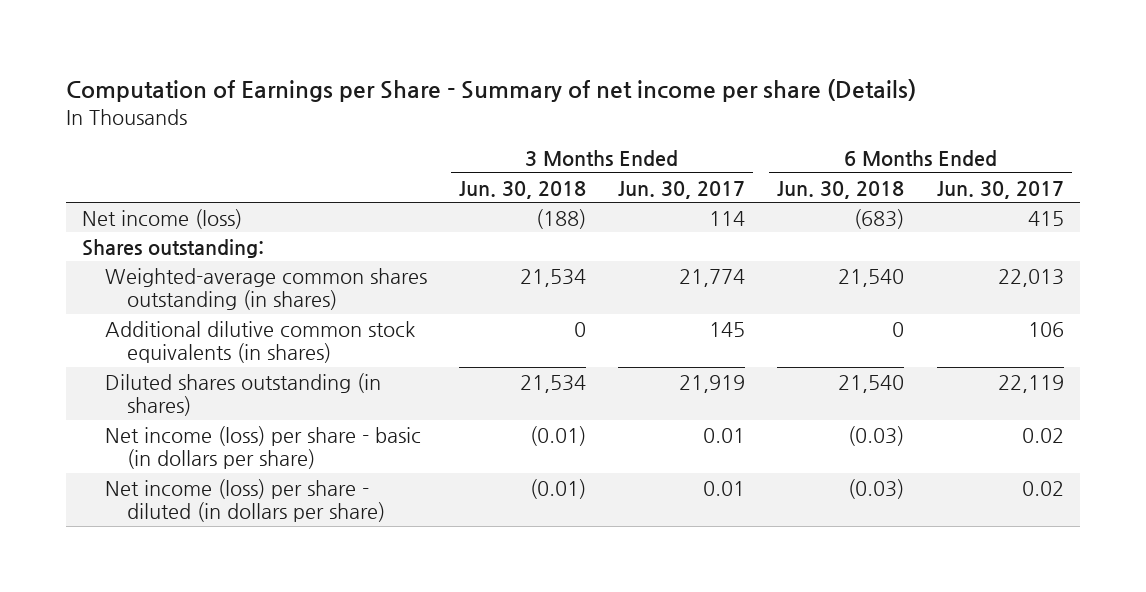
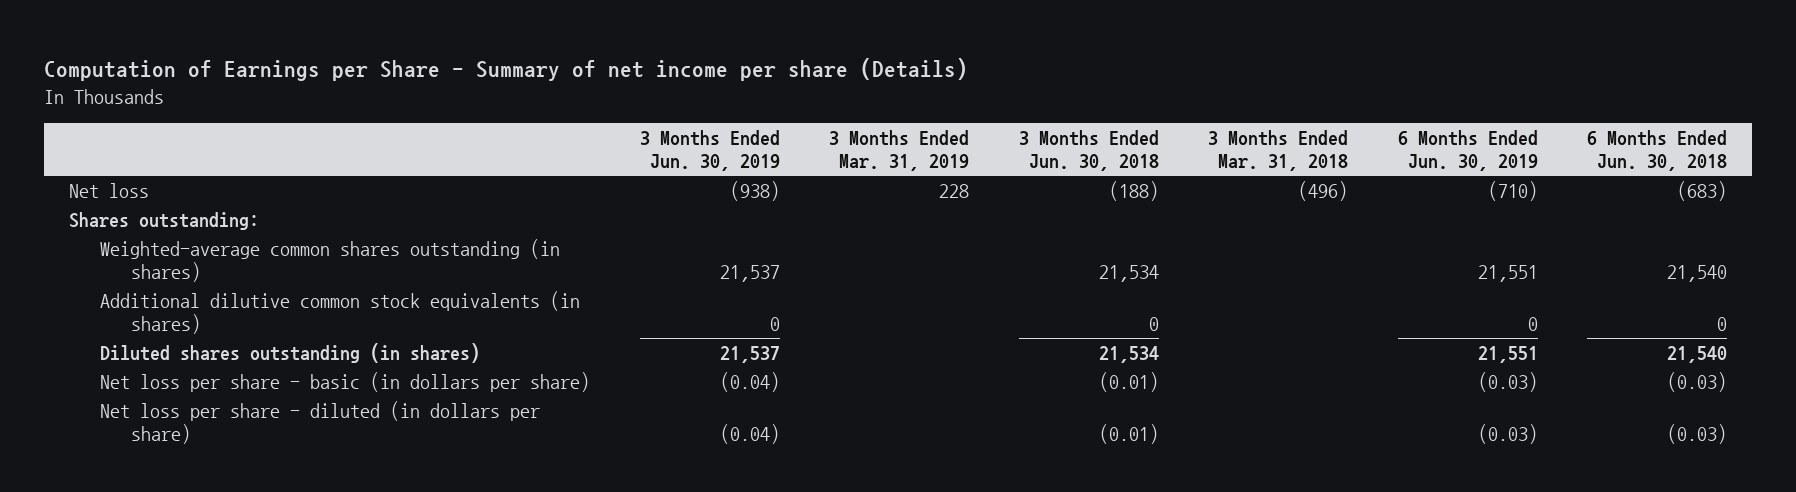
[618,180,746,199] Jun. 30, 2017 -> none
[936,180,1064,199] Jun. 30, 2017 -> none
none -> [639,129,780,172] 3 Months Ended Jun. 30, 2019
none -> [829,129,970,172] 3 Months Ended Mar. 31, 2019
none -> [1208,129,1349,172] 3 Months Ended Mar. 31, 2018
none -> [1397,129,1538,172] 6 Months Ended Jun. 30, 2019
[82,208,243,229] Net income (loss) -> [69,182,150,198] Net loss
[104,425,421,470] Net income (loss) per share - basic (in dollars per share) -> [100,371,591,392] Net loss per share - basic (in dollars per share)
[104,478,385,523] Net income (loss) per share - diluted (in dollars per share) -> [100,400,541,445] Net loss per share - diluted (in dollars per share)

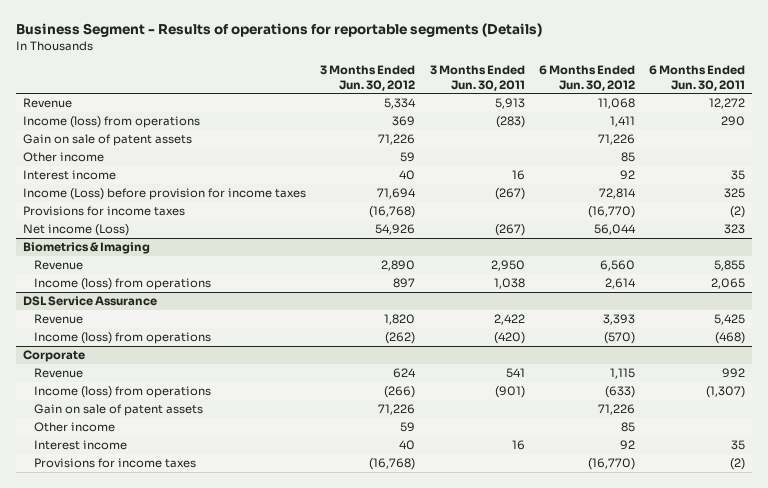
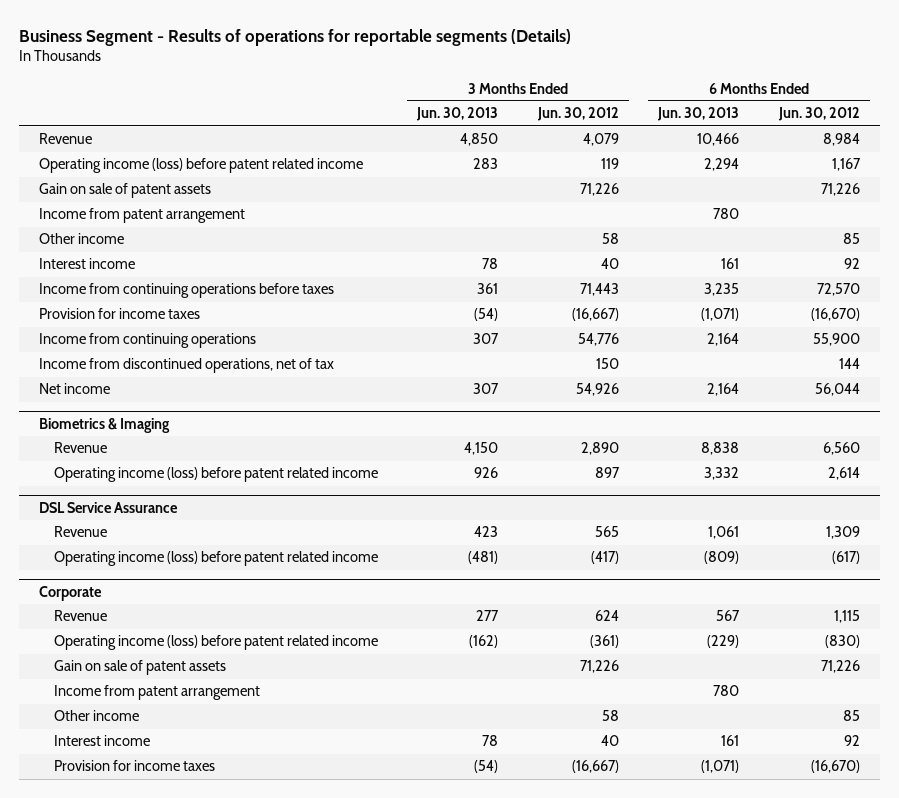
[429,65,525,91] 3 Months Ended Jun. 30, 2011 -> none
[648,65,745,91] 6 Months Ended Jun. 30, 2011 -> none
none -> [416,107,499,122] Jun. 30, 2013
none -> [657,107,740,122] Jun. 30, 2013
[384,98,417,110] 5,334 -> [582,133,619,147] 4,079
[597,98,635,110] 11,068 -> [822,133,860,147] 8,984
[23,116,201,129] Income (loss) from operations -> [38,158,363,174] Operating income (loss) before patent related income
[392,116,416,127] 369 -> [600,158,619,170] 119
[609,116,635,128] 1,411 -> [831,158,861,172] 1,167
none -> [38,208,245,224] Income from patent arrangement
[400,152,416,163] 59 -> [601,233,619,245] 58
[23,188,307,201] Income (Loss) before provision for income taxes -> [38,283,334,299] Income from continuing operations before taxes
[377,188,417,200] 71,694 -> [579,283,619,297] 71,443
[598,188,636,200] 72,814 -> [816,283,860,297] 72,570
[23,206,186,217] Provisions for income taxes -> [38,308,200,320] Provision for income taxes
[369,206,416,219] (16,768) -> [571,308,619,322] (16,667)
[587,206,635,219] (16,770) -> [810,308,860,322] (16,670)
none -> [38,333,256,349] Income from continuing operations
none -> [38,358,334,374] Income from discontinued operations, net of tax
[23,224,130,237] Net income (Loss) -> [38,383,110,395] Net income
[34,278,212,291] Income (loss) from operations -> [53,467,378,483] Operating income (loss) before patent related income
[384,314,416,326] 1,820 -> [594,526,619,538] 565
[602,314,635,326] 3,393 -> [825,526,860,540] 1,309
[34,332,212,345] Income (loss) from operations -> [53,551,378,567] Operating income (loss) before patent related income
[385,332,416,345] (262) -> [590,551,619,565] (417)
[603,332,635,345] (570) -> [831,551,860,565] (617)
[34,386,212,399] Income (loss) from operations -> [53,635,378,651] Operating income (loss) before patent related income
[384,386,416,399] (266) -> [589,635,619,649] (361)
[604,386,635,399] (633) -> [824,635,860,649] (830)
none -> [53,685,260,701] Income from patent arrangement
[400,422,416,433] 59 -> [601,710,619,722] 58
[34,458,197,469] Provisions for income taxes -> [53,760,215,772] Provision for income taxes
[369,458,416,471] (16,768) -> [571,760,619,774] (16,667)
[587,458,635,471] (16,770) -> [810,760,860,774] (16,670)

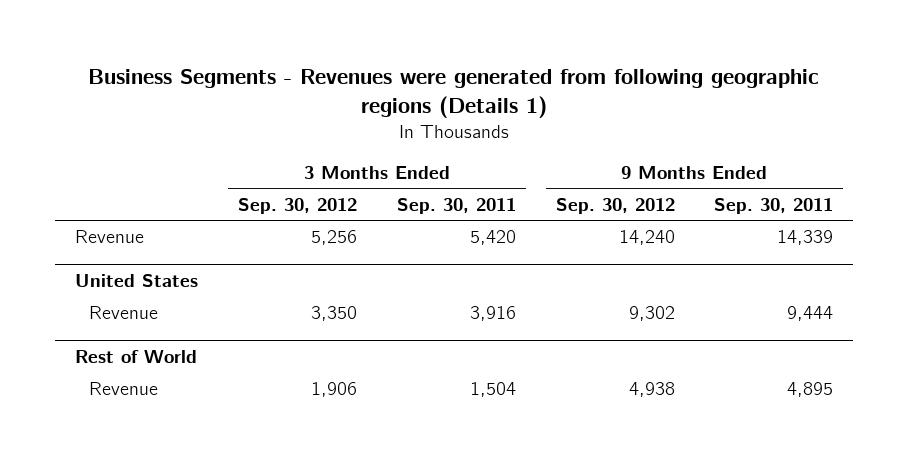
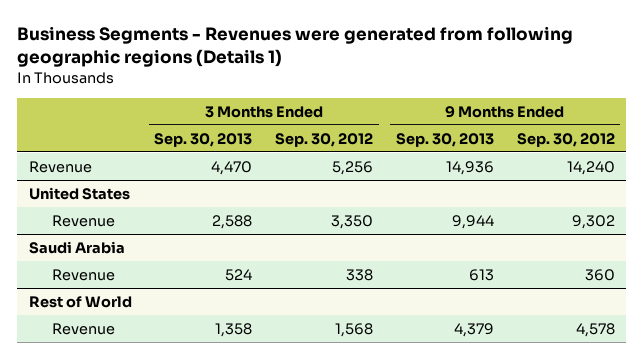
[396,197,516,214] Sep. 30, 2011 -> none
[714,197,834,214] Sep. 30, 2011 -> none
none -> [154,132,253,147] Sep. 30, 2013
none -> [395,132,494,147] Sep. 30, 2013
none -> [28,240,125,254] Saudi Arabia
none -> [51,268,115,281] Revenue
[310,382,357,398] 1,906 -> [335,322,374,337] 1,568
[628,382,675,398] 4,938 -> [575,322,615,337] 4,578

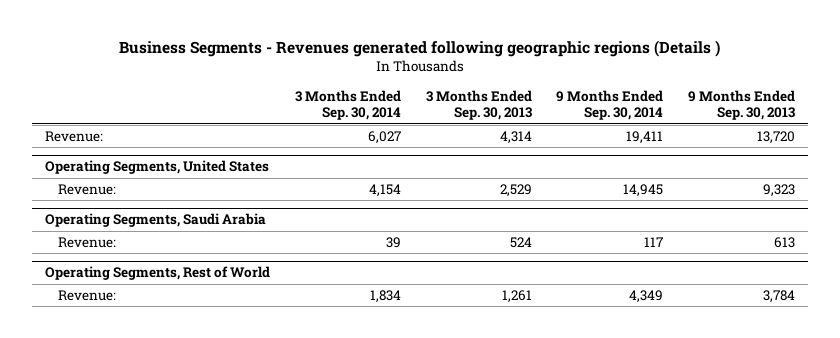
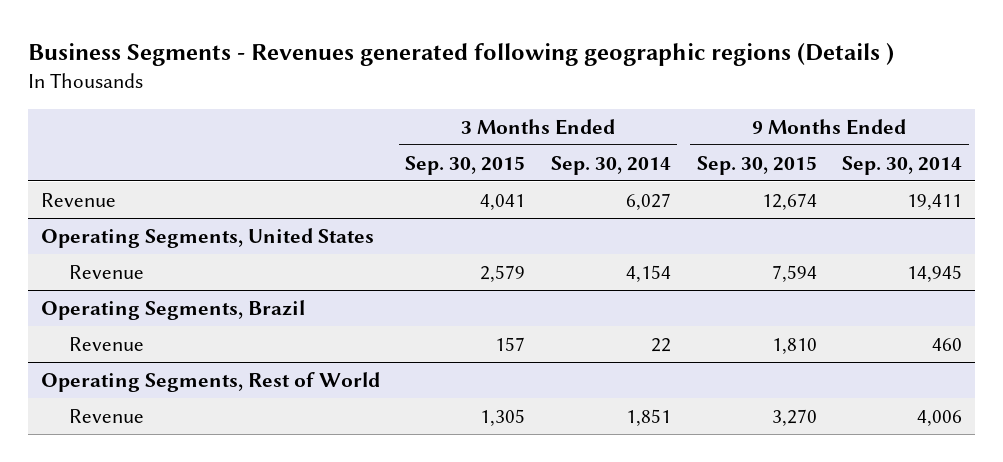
[425,89,532,121] 3 Months Ended Sep. 30, 2013 -> none
[688,89,796,121] 9 Months Ended Sep. 30, 2013 -> none
none -> [405,155,526,175] Sep. 30, 2015
none -> [696,155,817,175] Sep. 30, 2015
[44,131,103,143] Revenue: -> [40,192,116,207] Revenue
[44,213,266,228] Operating Segments, Saudi Arabia -> none
[57,184,116,196] Revenue: -> [69,264,145,279] Revenue
none -> [40,299,305,320] Operating Segments, Brazil
[57,237,116,249] Revenue: -> [69,336,145,351] Revenue
[385,237,401,249] 39 -> [650,337,671,352] 22
[644,237,664,248] 117 -> [932,337,963,351] 460
[57,290,116,302] Revenue: -> [69,408,145,423] Revenue
[369,290,401,304] 1,834 -> [625,408,671,426] 1,851
[629,290,664,304] 4,349 -> [917,409,963,426] 4,006

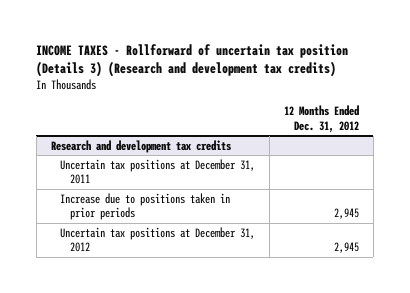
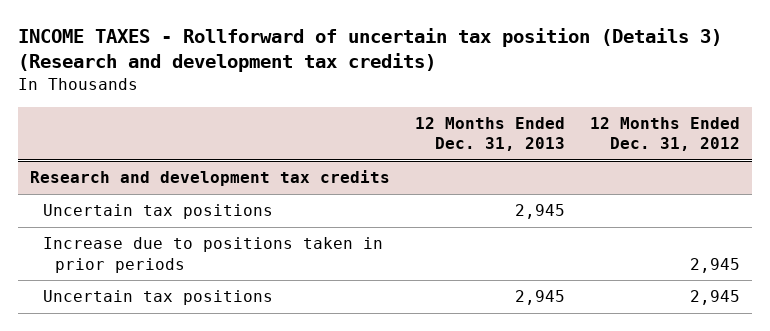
none -> [415,116,566,152] 12 Months Ended Dec. 31, 2013
[60,158,256,185] Uncertain tax positions at December 31, 2011 -> [42,204,273,220] Uncertain tax positions
[60,226,256,253] Uncertain tax positions at December 31, 2012 -> [42,290,273,306] Uncertain tax positions

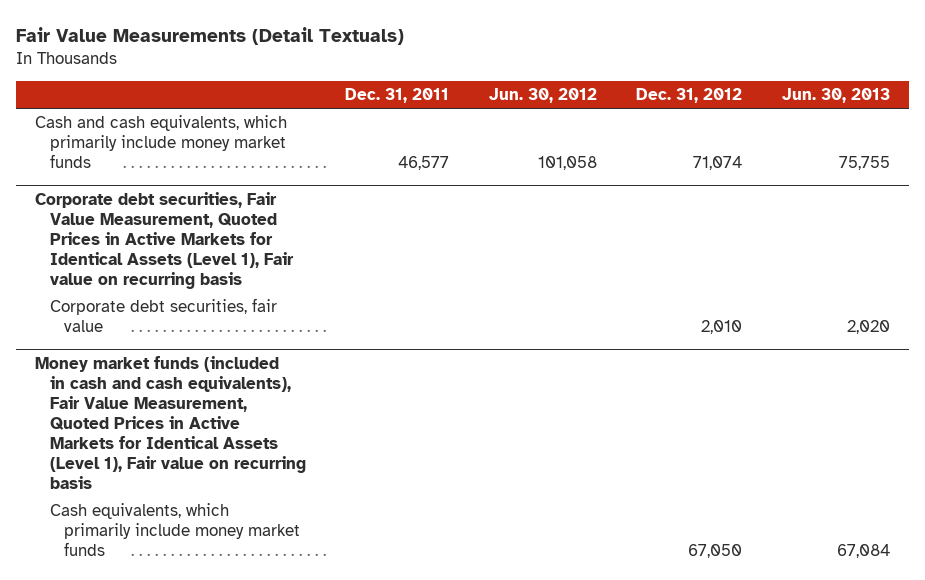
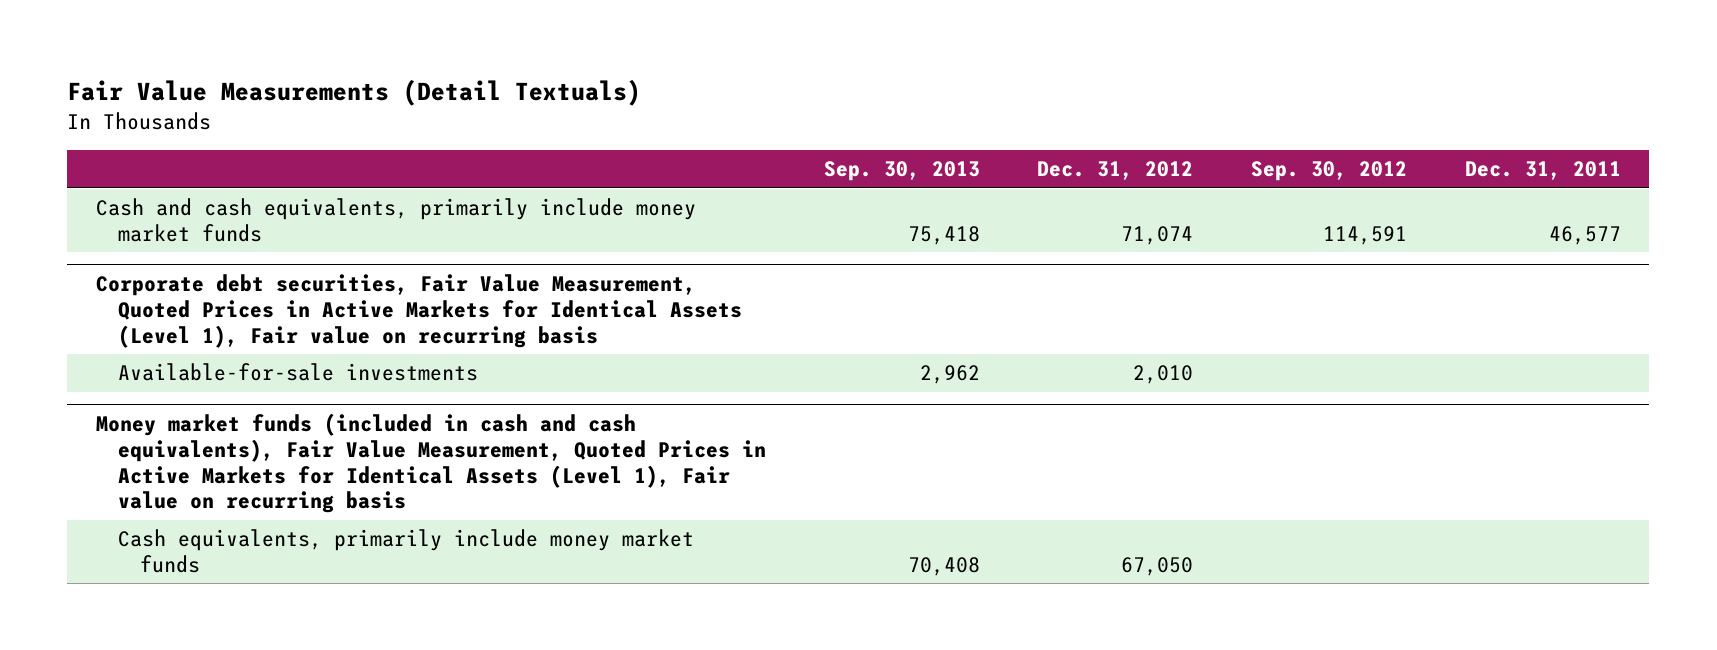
[488,88,597,104] Jun. 30, 2012 -> none
[781,88,890,104] Jun. 30, 2013 -> none
none -> [823,161,980,182] Sep. 30, 2013
none -> [1251,161,1408,182] Sep. 30, 2012
[35,115,288,169] Cash and cash equivalents, which primarily include money market funds -> [95,198,696,243] Cash and cash equivalents, primarily include money market funds
[49,298,277,333] Corporate debt securities, fair value -> [118,363,479,382] Available-for-sale investments
[49,503,301,557] Cash equivalents, which primarily include money market funds -> [118,529,695,574] Cash equivalents, primarily include money market funds

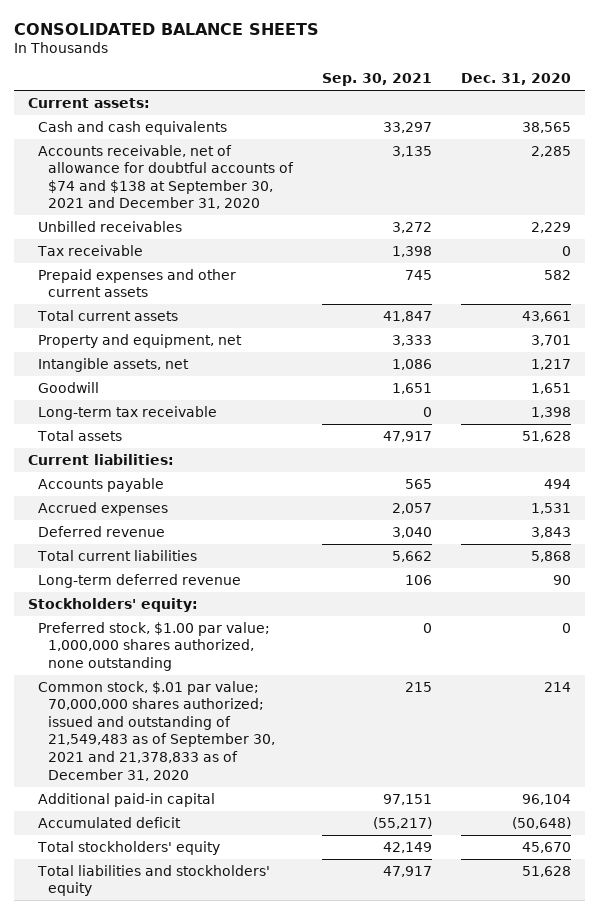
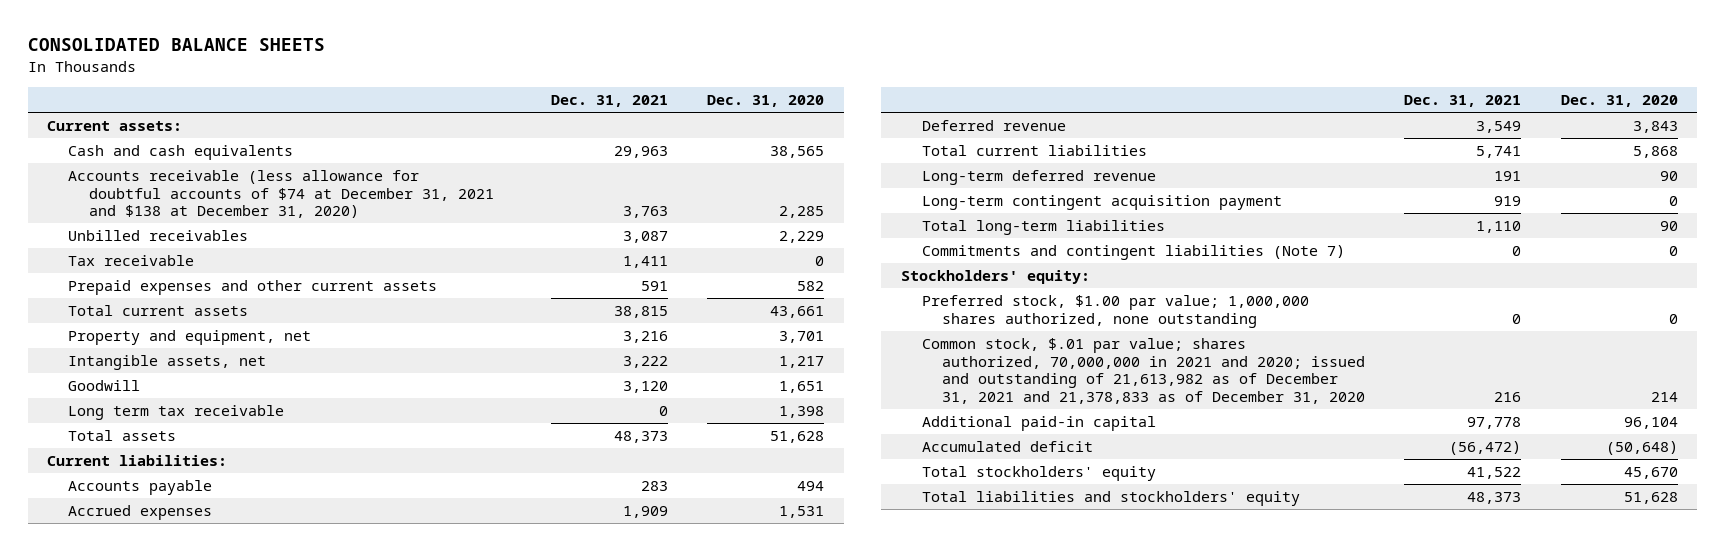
[321,73,432,87] Sep. 30, 2021 -> none
none -> [550,94,668,107] Dec. 31, 2021
[38,144,294,210] Accounts receivable, net of allowance for doubtful accounts of $74 and $138 at September 30, 2021 and December 31, 2020 -> [68,170,494,219] Accounts receivable (less allowance for doubtful accounts of $74 at December 31, 2021 and $138 at December 31, 2020)
[38,405,218,420] Long-term tax receivable -> [68,405,285,421] Long term tax receivable
none -> [921,195,1282,211] Long-term contingent acquisition payment
none -> [921,220,1165,236] Total long-term liabilities
none -> [921,245,1345,261] Commitments and contingent liabilities (Note 7)
[38,680,275,781] Common stock, $.01 par value; 70,000,000 shares authorized; issued and outstanding of 21,549,483 as of September 30, 2021 and 21,378,833 as of December 31, 2020 -> [921,338,1366,404] Common stock, $.01 par value; shares authorized, 70,000,000 in 2021 and 2020; issued and outstanding of 21,613,982 as of December 31, 2021 and 21,378,833 as of December 31, 2020

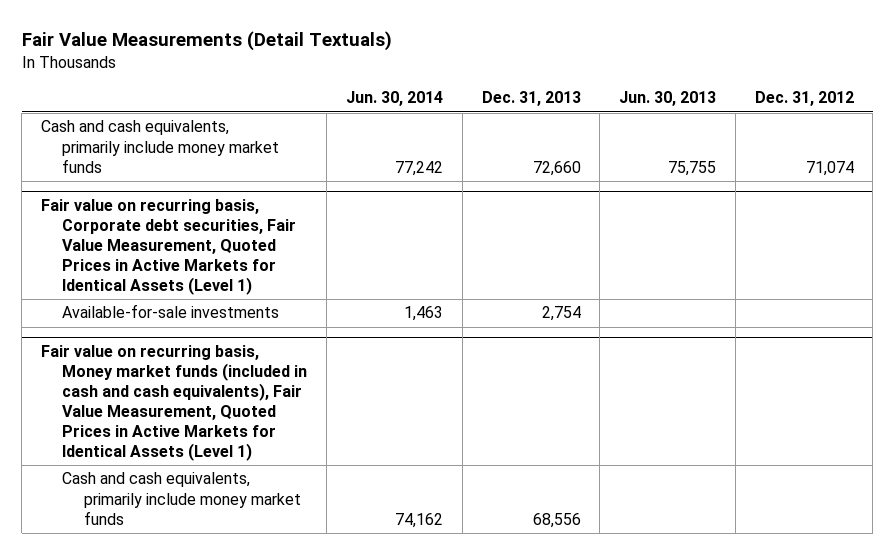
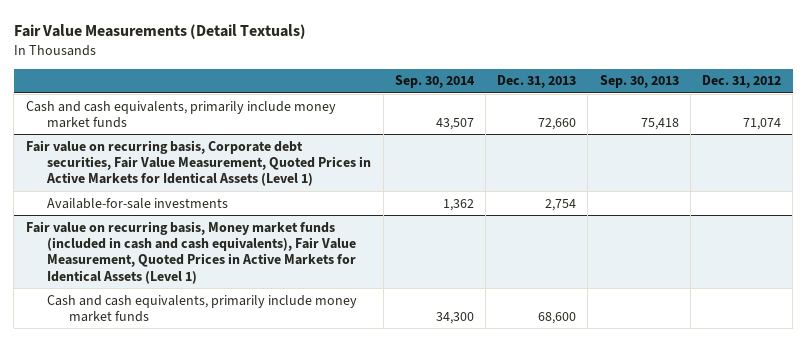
[345,91,443,107] Jun. 30, 2014 -> none
[619,91,717,107] Jun. 30, 2013 -> none
none -> [394,75,475,89] Sep. 30, 2014
none -> [599,75,679,89] Sep. 30, 2013
[532,512,581,528] 68,556 -> [538,312,577,325] 68,600

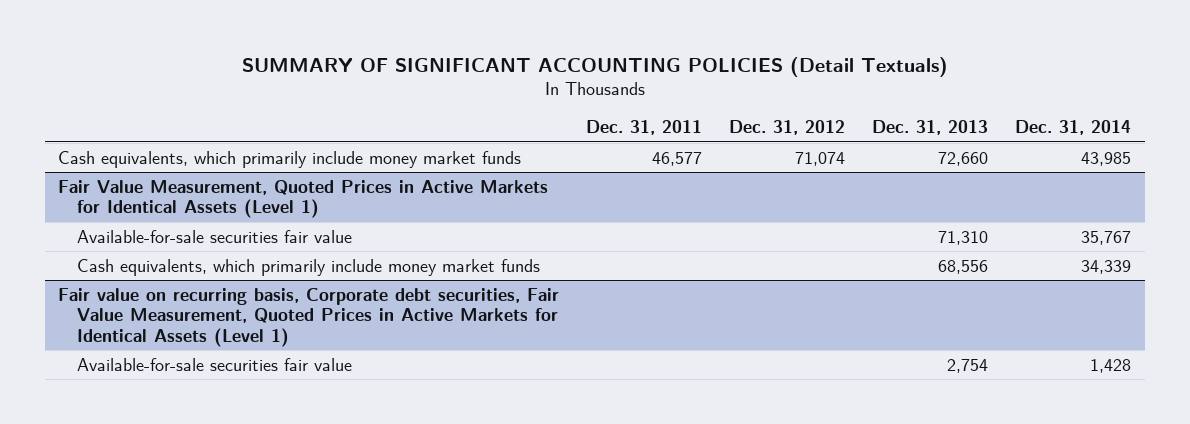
[13,23,306,39] Fair Value Measurements (Detail Textuals) -> [241,56,948,77] SUMMARY OF SIGNIFICANT ACCOUNTING POLICIES (Detail Textuals)
[394,75,475,89] Sep. 30, 2014 -> none
[599,75,679,89] Sep. 30, 2013 -> none
none -> [586,120,703,136] Dec. 31, 2011
none -> [1015,120,1132,136] Dec. 31, 2014
[25,100,336,129] Cash and cash equivalents, primarily include money market funds -> [58,150,522,168] Cash equivalents, which primarily include money market funds
none -> [58,179,549,219] Fair Value Measurement, Quoted Prices in Active Markets for Identical Assets (Level 1)
none -> [77,229,353,243] Available-for-sale securities fair value
none -> [77,258,541,276] Cash equivalents, which primarily include money market funds
[25,220,357,284] Fair value on recurring basis, Money market funds (included in cash and cash equivalents), Fair Value Measurement, Quoted Prices in Active Markets for Identical Assets (Level 1) -> none
[47,294,358,323] Cash and cash equivalents, primarily include money market funds -> none
[47,197,229,209] Available-for-sale investments -> [77,357,353,371] Available-for-sale securities fair value

